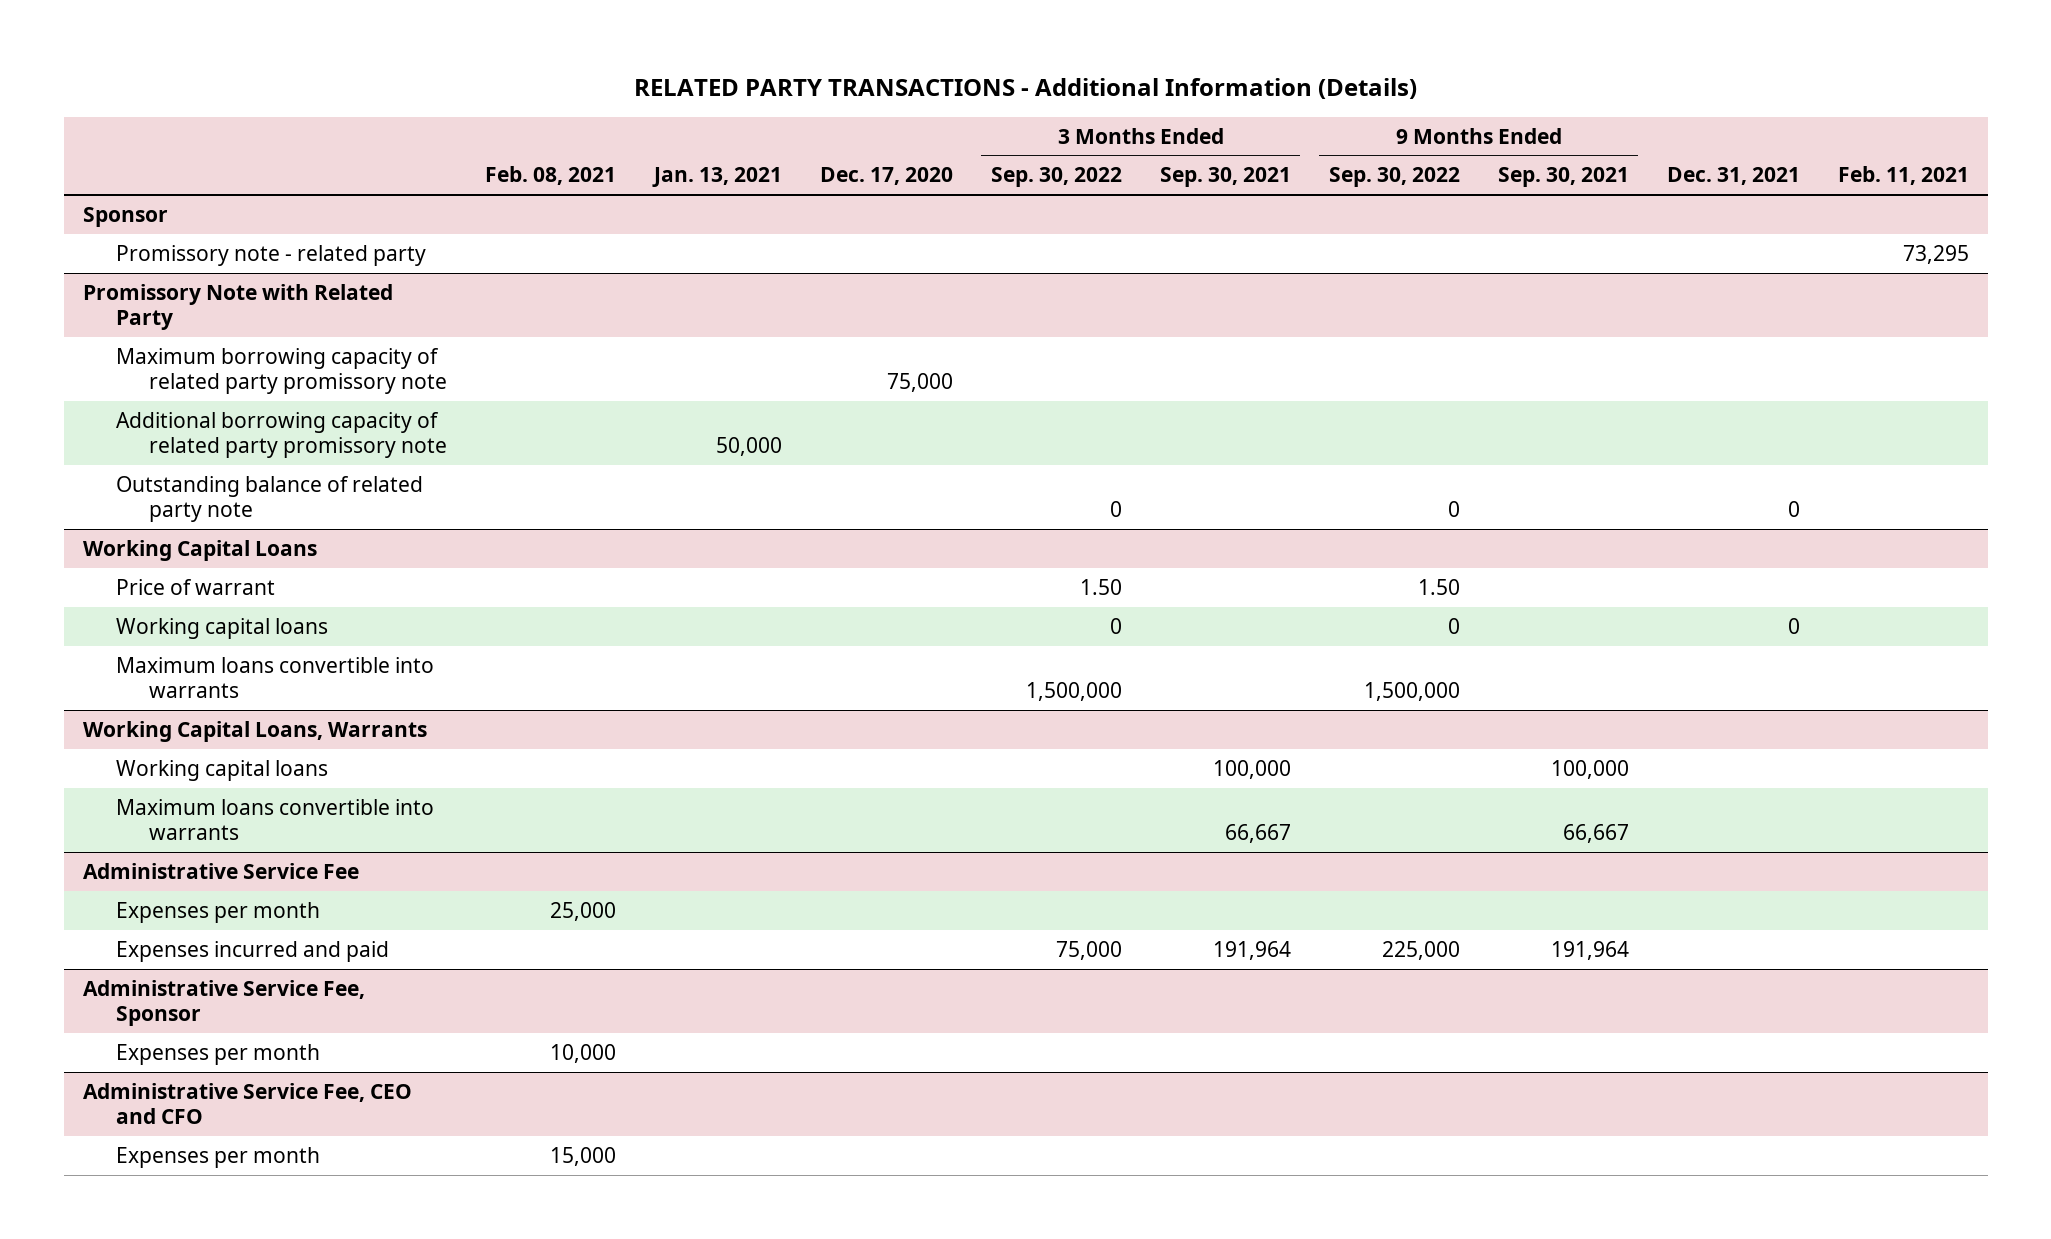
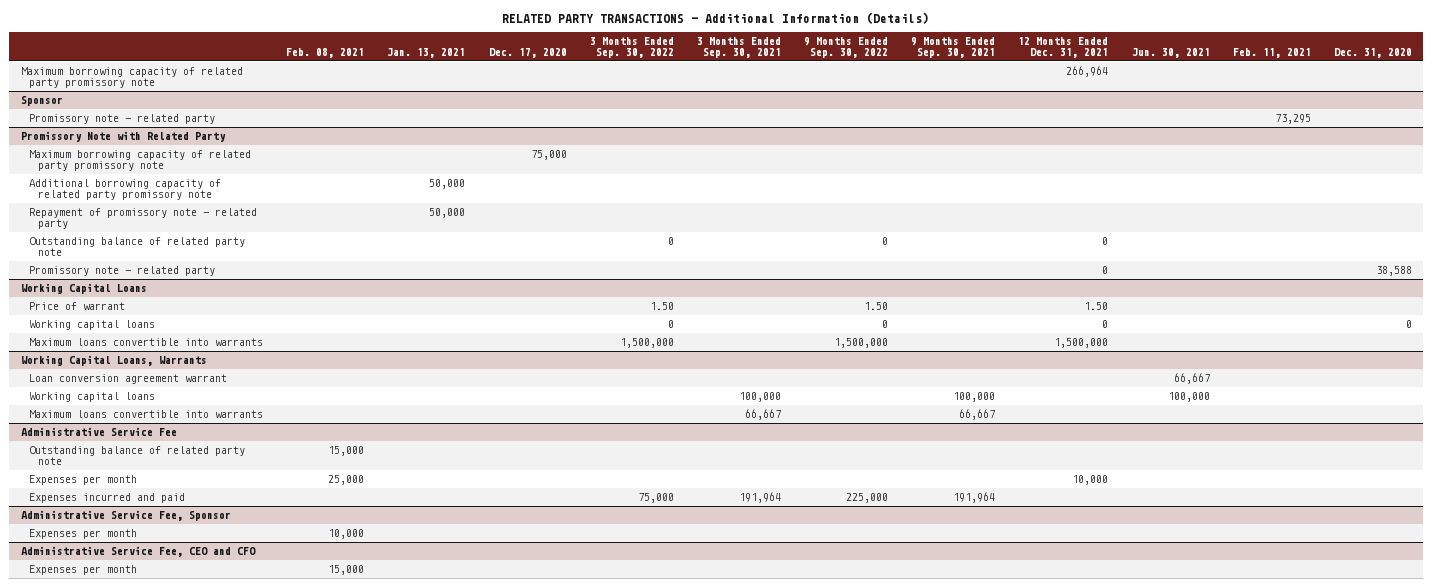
[1666,167,1800,186] Dec. 31, 2021 -> none
none -> [1018,36,1109,58] 12 Months Ended Dec. 31, 2021
none -> [1131,47,1210,58] Jun. 30, 2021
none -> [1333,47,1412,58] Dec. 31, 2020
none -> [20,66,243,89] Maximum borrowing capacity of related party promissory note
none -> [29,207,258,230] Repayment of promissory note - related party
none -> [29,265,216,276] Promissory note - related party
none -> [29,373,228,384] Loan conversion agreement warrant
none -> [29,445,246,466] Outstanding balance of related party note

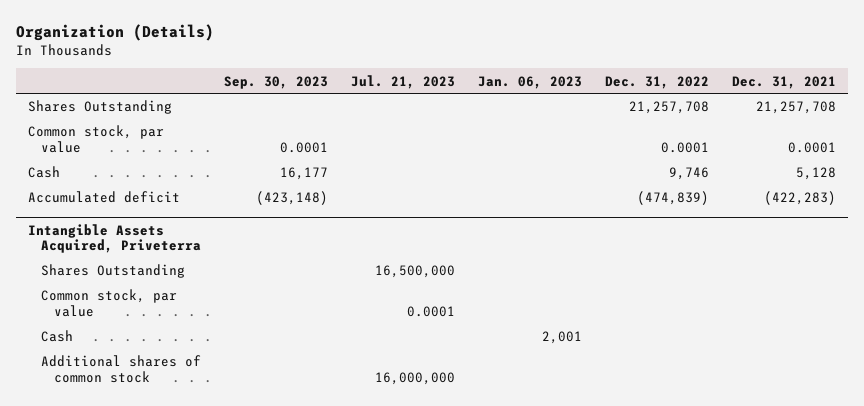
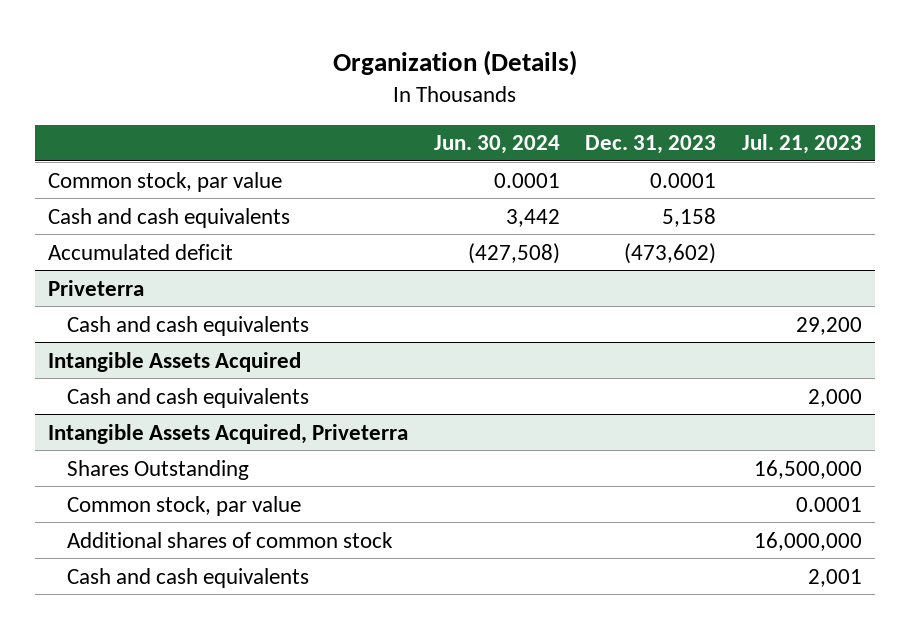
[223,75,328,89] Sep. 30, 2023 -> none
[477,75,582,89] Jan. 06, 2023 -> none
[605,75,710,89] Dec. 31, 2022 -> none
[732,75,837,89] Dec. 31, 2021 -> none
none -> [433,135,560,155] Jun. 30, 2024
none -> [585,135,717,155] Dec. 31, 2023
[27,100,172,115] Shares Outstanding -> none
[27,166,60,179] Cash -> [47,207,290,228] Cash and cash equivalents
none -> [47,279,144,296] Priveterra
none -> [66,315,309,336] Cash and cash equivalents
none -> [47,351,301,372] Intangible Assets Acquired
none -> [66,387,309,408] Cash and cash equivalents
[40,330,73,343] Cash -> none
none -> [66,567,309,588] Cash and cash equivalents

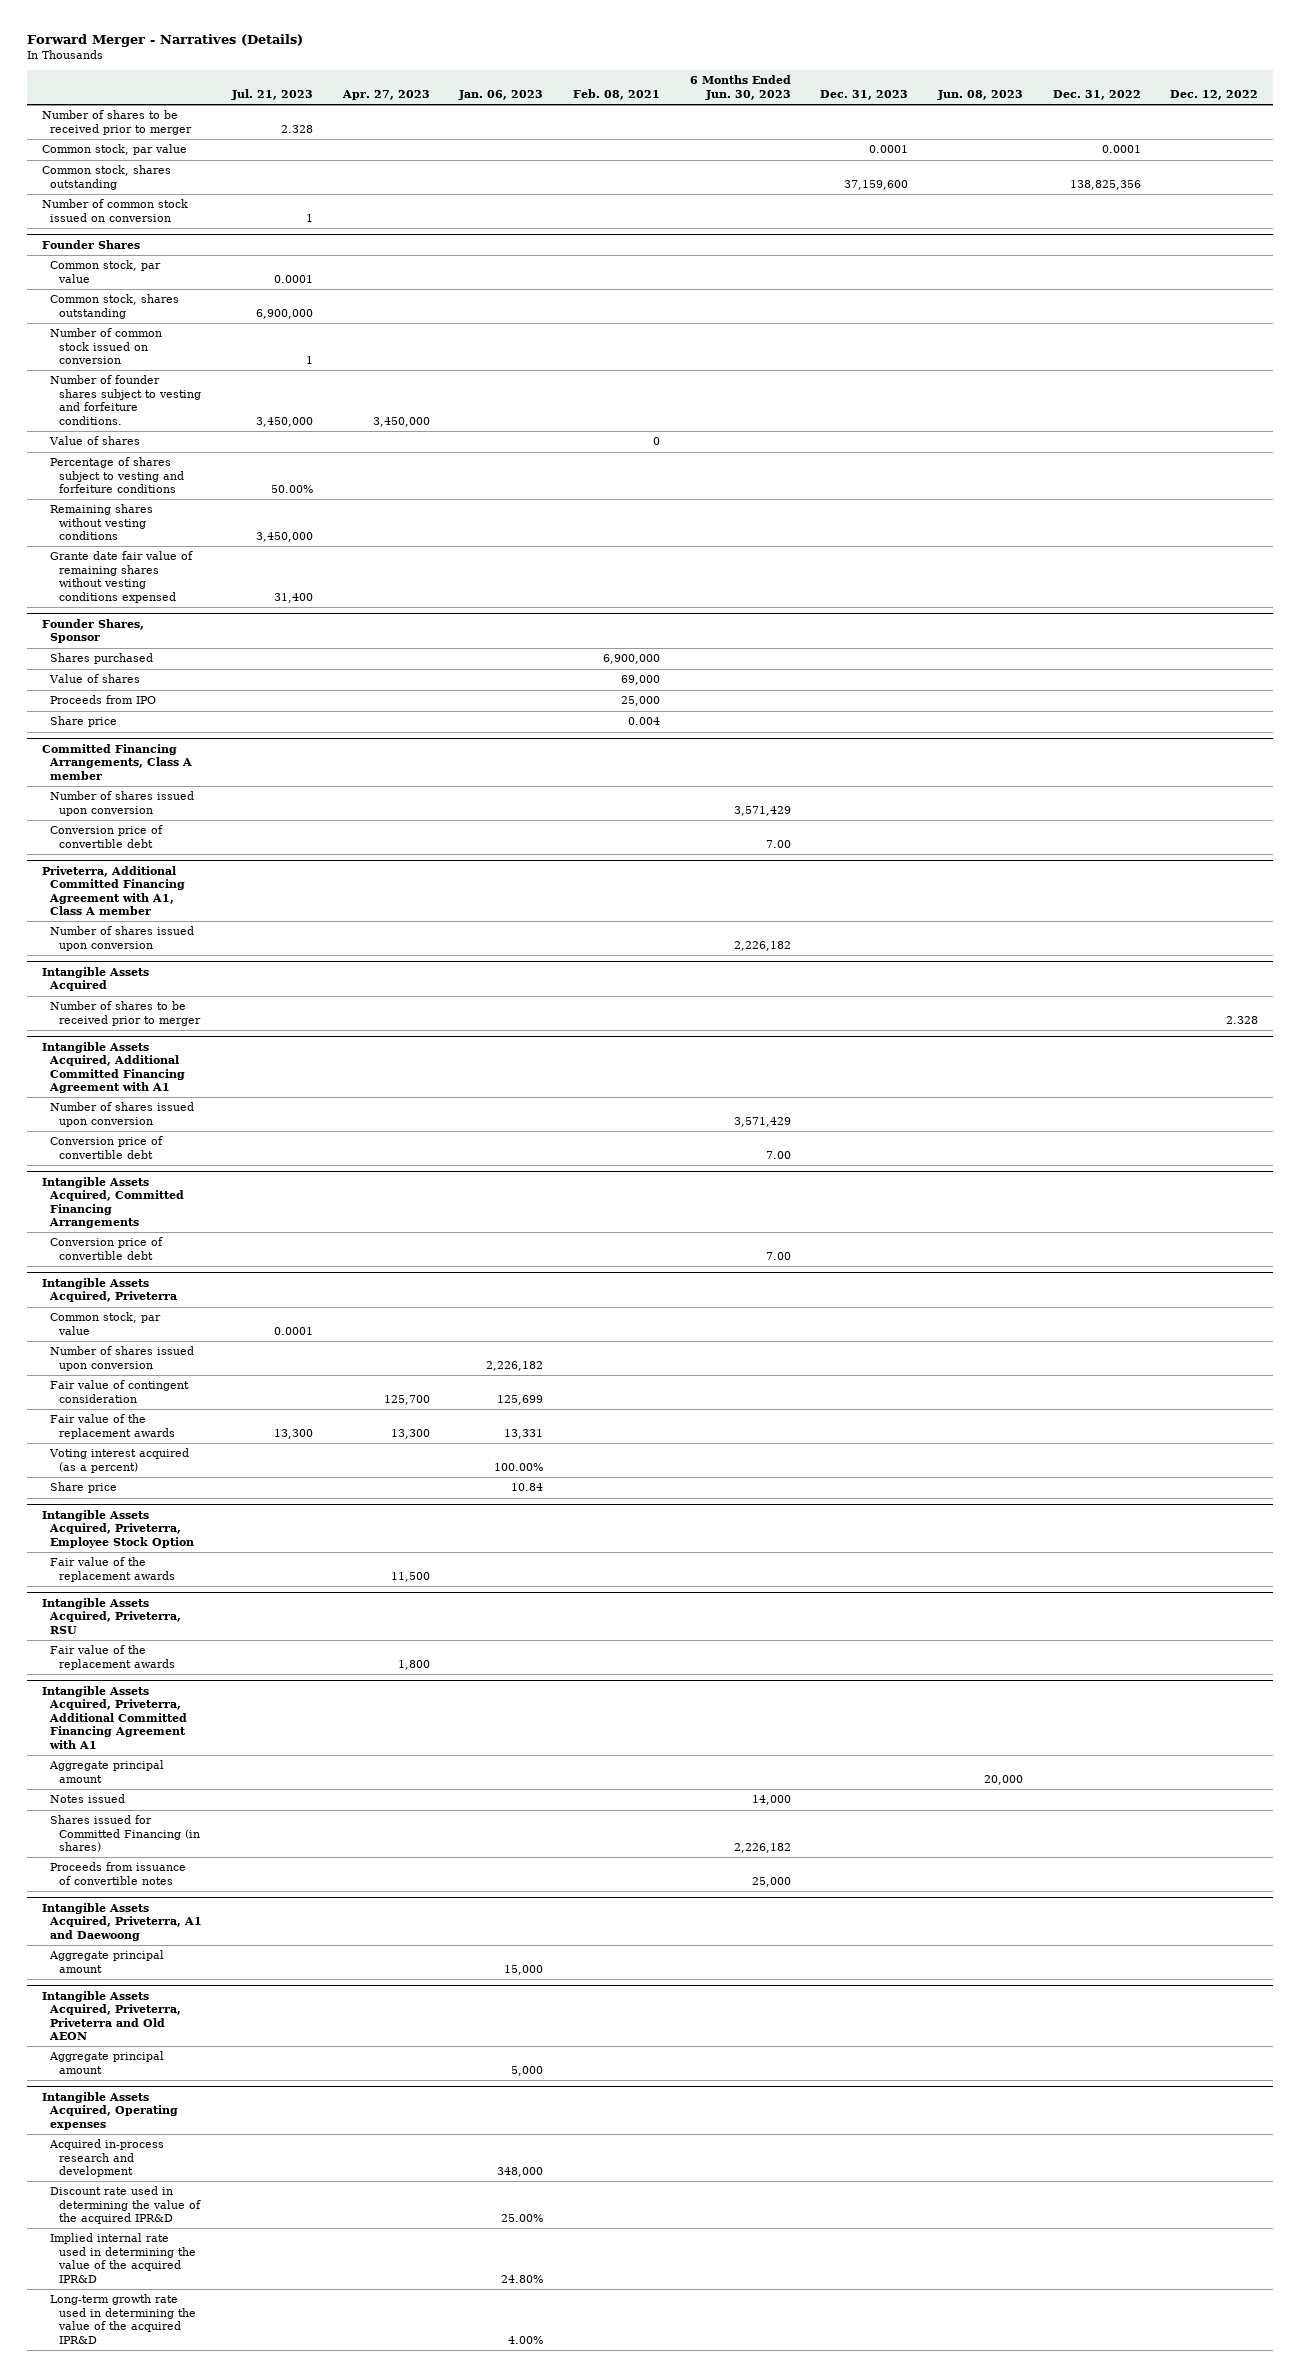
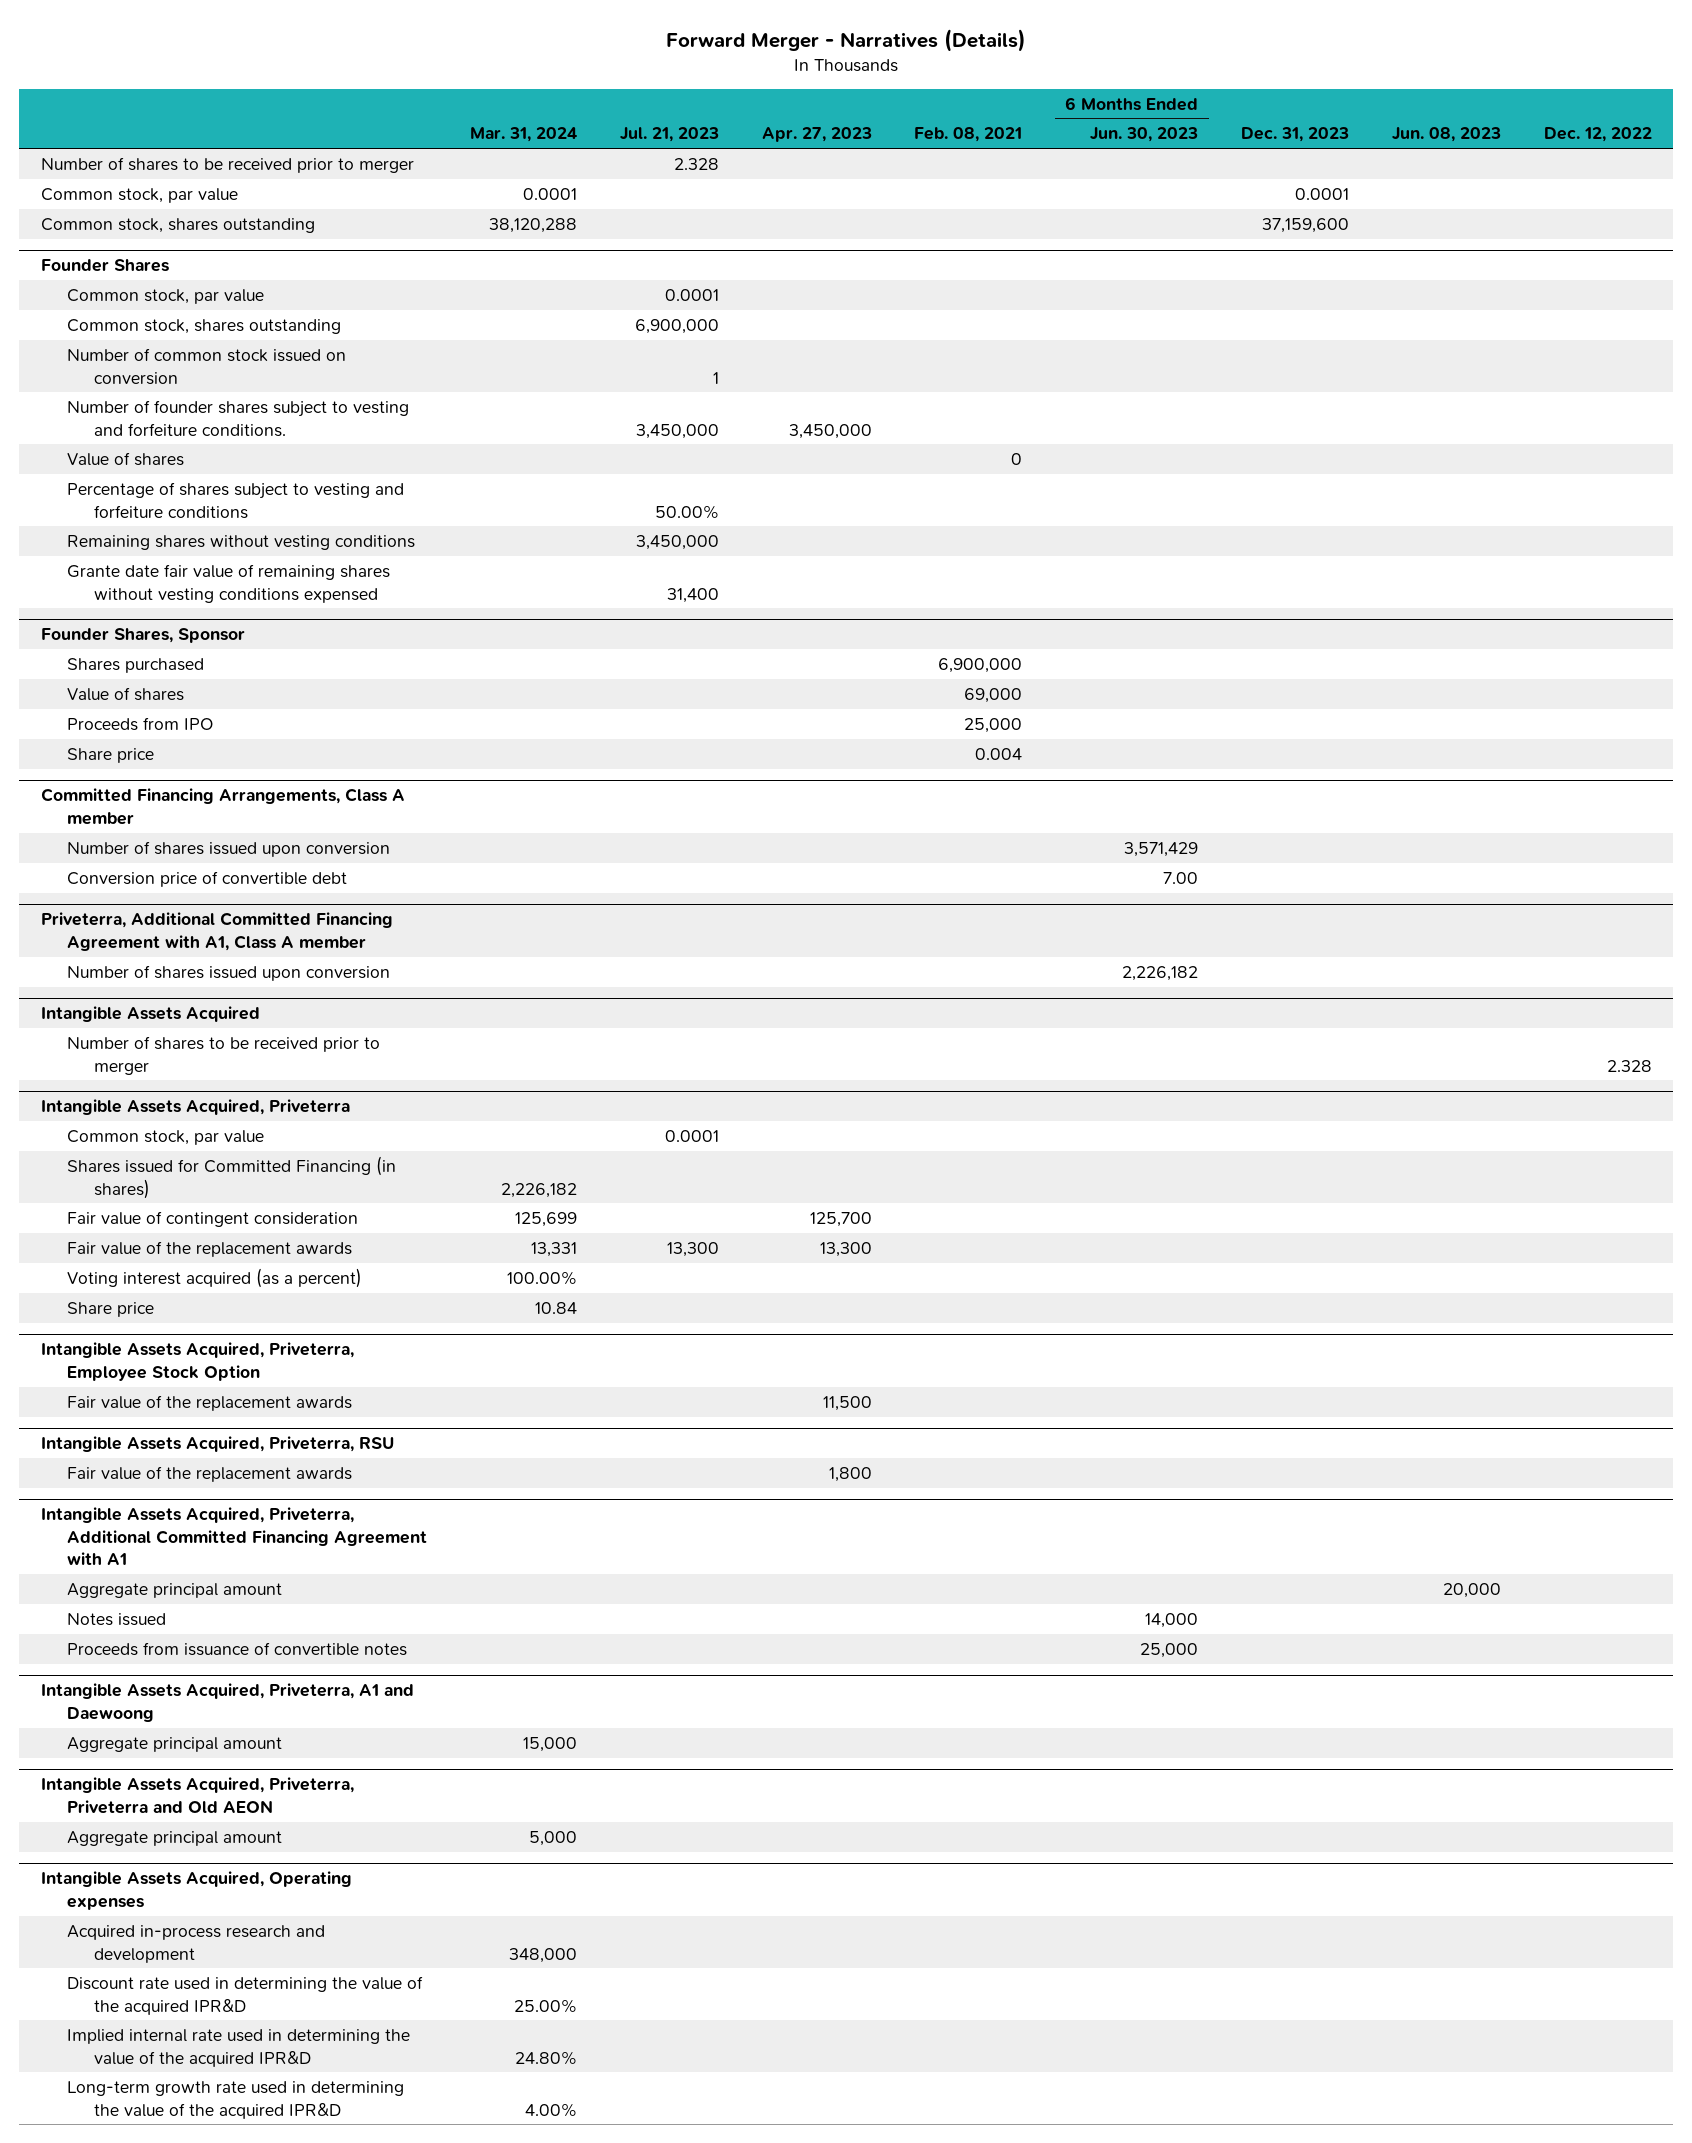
[458,89,544,100] Jan. 06, 2023 -> none
[1052,89,1141,100] Dec. 31, 2022 -> none
none -> [470,127,578,143] Mar. 31, 2024
[41,199,188,222] Number of common stock issued on conversion -> none
[41,1042,186,1094] Intangible Assets Acquired, Additional Committed Financing Agreement with A1 -> none
[50,1102,195,1127] Number of shares issued upon conversion -> none
[50,1136,164,1159] Conversion price of convertible debt -> none
[41,1177,185,1229] Intangible Assets Acquired, Committed Financing Arrangements -> none
[50,1237,164,1260] Conversion price of convertible debt -> none
[50,1346,195,1371] Number of shares issued upon conversion -> none
none -> [67,1155,397,1199] Shares issued for Committed Financing (in shares)
[50,1815,200,1853] Shares issued for Committed Financing (in shares) -> none

